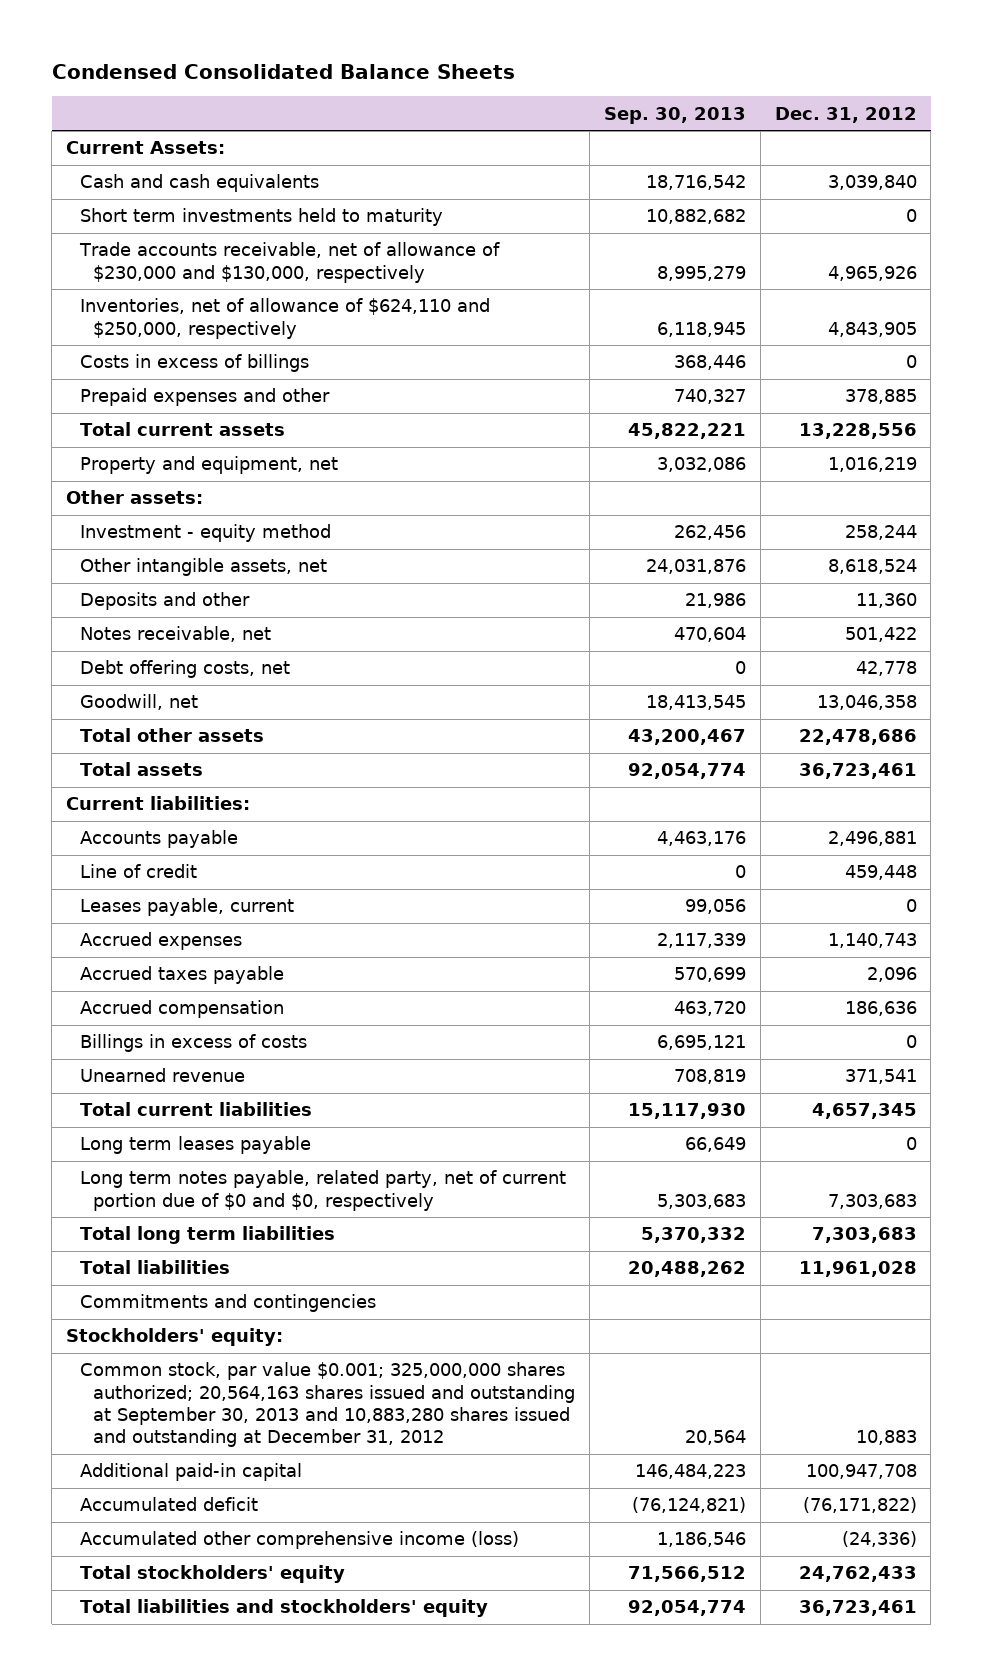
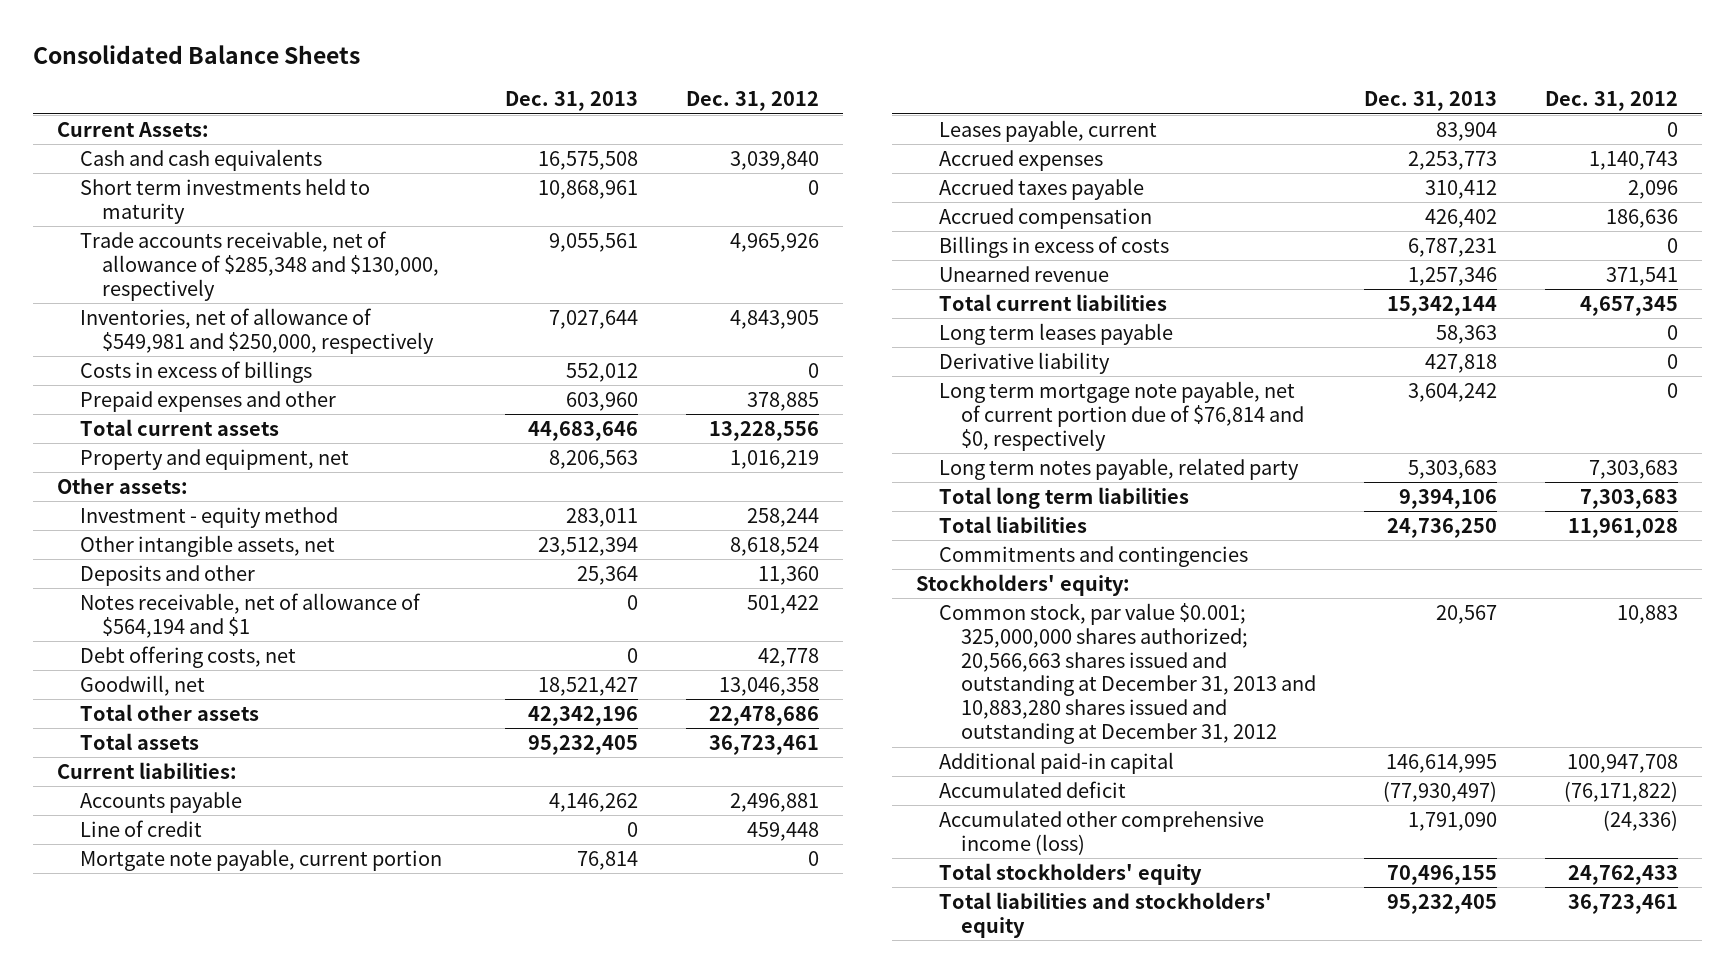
[51,63,515,79] Condensed Consolidated Balance Sheets -> [33,45,361,65] Consolidated Balance Sheets
[603,106,746,124] Sep. 30, 2013 -> none
none -> [504,91,638,112] Dec. 31, 2013
[78,242,500,283] Trade accounts receivable, net of allowance of $230,000 and $130,000, respectively -> [79,230,439,301] Trade accounts receivable, net of allowance of $285,348 and $130,000, respectively
[79,298,490,339] Inventories, net of allowance of $624,110 and $250,000, respectively -> [79,307,434,354] Inventories, net of allowance of $549,981 and $250,000, respectively
[79,626,271,643] Notes receivable, net -> [79,592,421,638] Notes receivable, net of allowance of $564,194 and $1
none -> [79,848,442,871] Mortgate note payable, current portion
none -> [938,351,1110,374] Derivative liability
none -> [938,380,1304,451] Long term mortgage note payable, net of current portion due of $76,814 and $0, respectively
[79,1170,566,1211] Long term notes payable, related party, net of current portion due of $0 and $0, respectively -> [938,457,1299,480] Long term notes payable, related party
[79,1362,576,1448] Common stock, par value $0.001; 325,000,000 shares authorized; 20,564,163 shares issued and outstanding at September 30, 2013 and 10,883,280 shares issued and outstanding at December 31, 2012 -> [938,602,1316,745] Common stock, par value $0.001; 325,000,000 shares authorized; 20,566,663 shares issued and outstanding at December 31, 2013 and 10,883,280 shares issued and outstanding at December 31, 2012

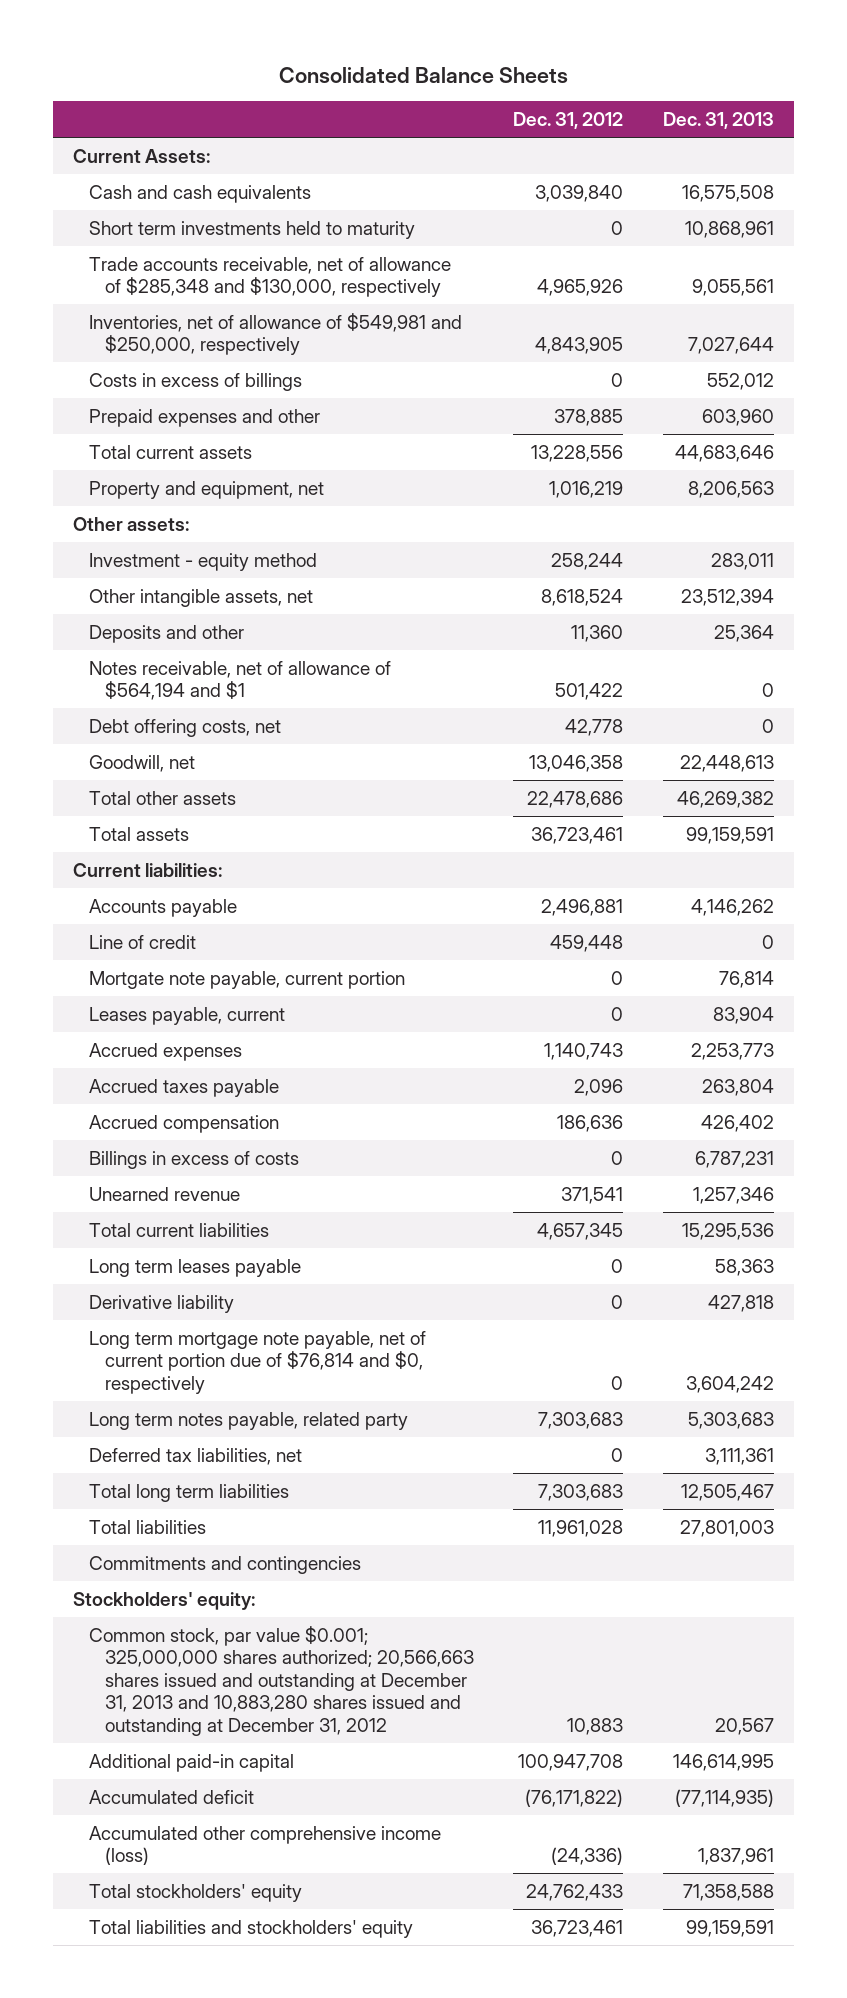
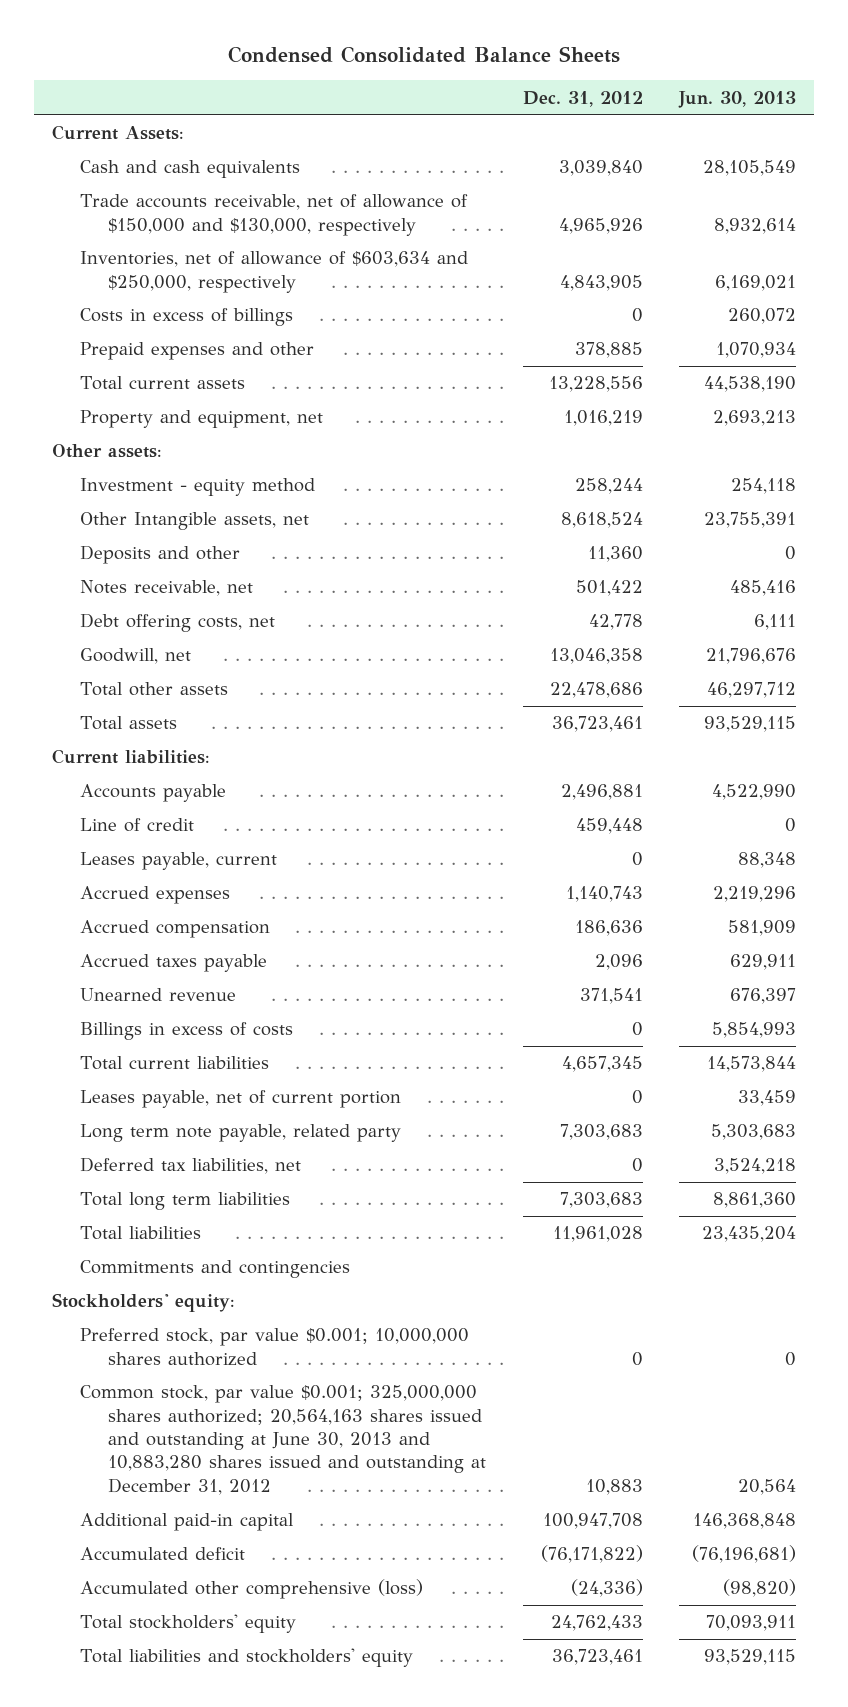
[278,66,568,83] Consolidated Balance Sheets -> [227,46,620,64] Condensed Consolidated Balance Sheets
[662,112,774,130] Dec. 31, 2013 -> none
none -> [678,90,797,108] Jun. 30, 2013
[88,220,415,239] Short term investments held to maturity -> none
[88,256,451,298] Trade accounts receivable, net of allowance of $285,348 and $130,000, respectively -> [79,194,468,236] Trade accounts receivable, net of allowance of $150,000 and $130,000, respectively
[88,312,462,356] Inventories, net of allowance of $549,981 and $250,000, respectively -> [79,251,468,293] Inventories, net of allowance of $603,634 and $250,000, respectively
[88,588,313,607] Other intangible assets, net -> [79,512,309,531] Other Intangible assets, net
[88,660,391,701] Notes receivable, net of allowance of $564,194 and $1 -> [79,580,253,597] Notes receivable, net
[88,970,405,989] Mortgate note payable, current portion -> none
[88,1078,279,1097] Accrued taxes payable -> [79,954,267,973] Accrued taxes payable
[88,1150,299,1169] Billings in excess of costs -> [79,1022,293,1041] Billings in excess of costs
[88,1294,234,1313] Derivative liability -> none
[88,1330,426,1394] Long term mortgage note payable, net of current portion due of $76,814 and $0, respectively -> none
[88,1258,301,1277] Long term leases payable -> [79,1090,401,1109] Leases payable, net of current portion
[88,1411,408,1430] Long term notes payable, related party -> [79,1124,401,1143] Long term note payable, related party
none -> [79,1328,469,1366] Preferred stock, par value $0.001; 10,000,000 shares authorized
[88,1625,474,1736] Common stock, par value $0.001; 325,000,000 shares authorized; 20,566,663 shares issued and outstanding at December 31, 2013 and 10,883,280 shares issued and outstanding at December 31, 2012 -> [79,1385,487,1495] Common stock, par value $0.001; 325,000,000 shares authorized; 20,564,163 shares issued and outstanding at June 30, 2013 and 10,883,280 shares issued and outstanding at December 31, 2012
[88,1825,441,1866] Accumulated other comprehensive income (loss) -> [79,1579,423,1600] Accumulated other comprehensive (loss)

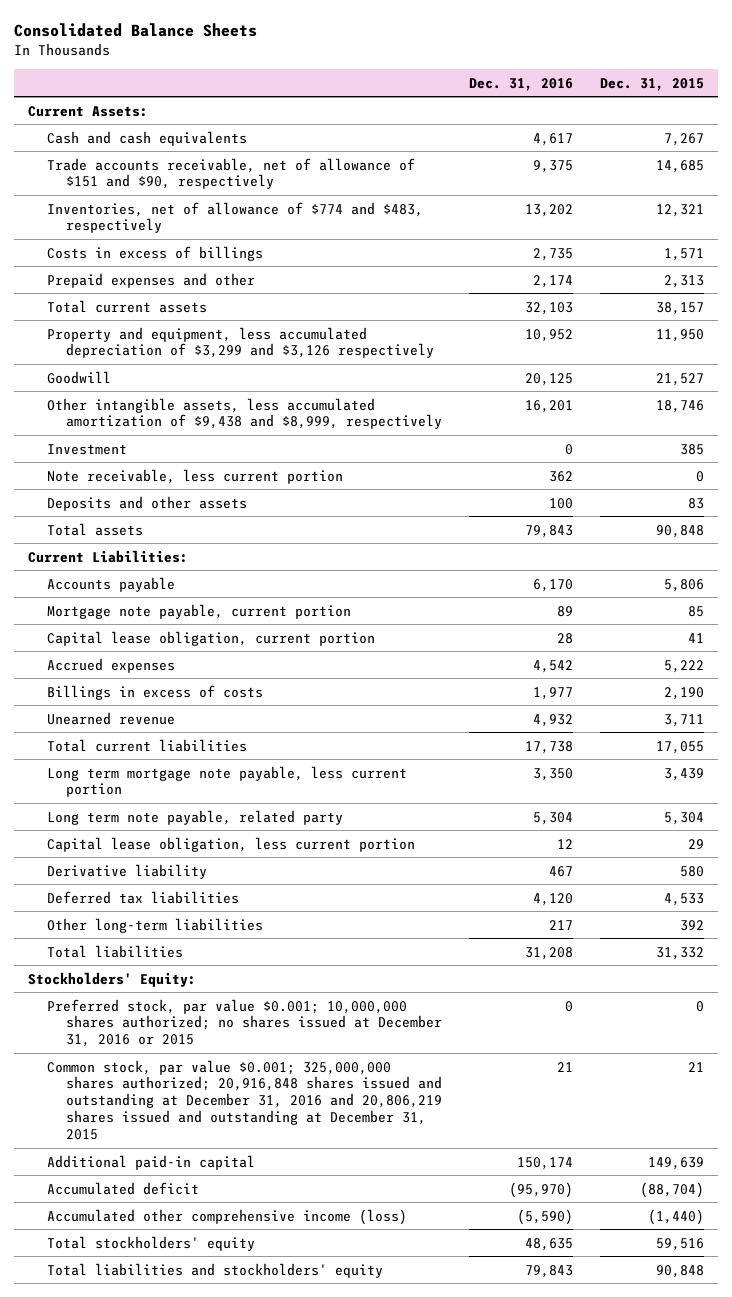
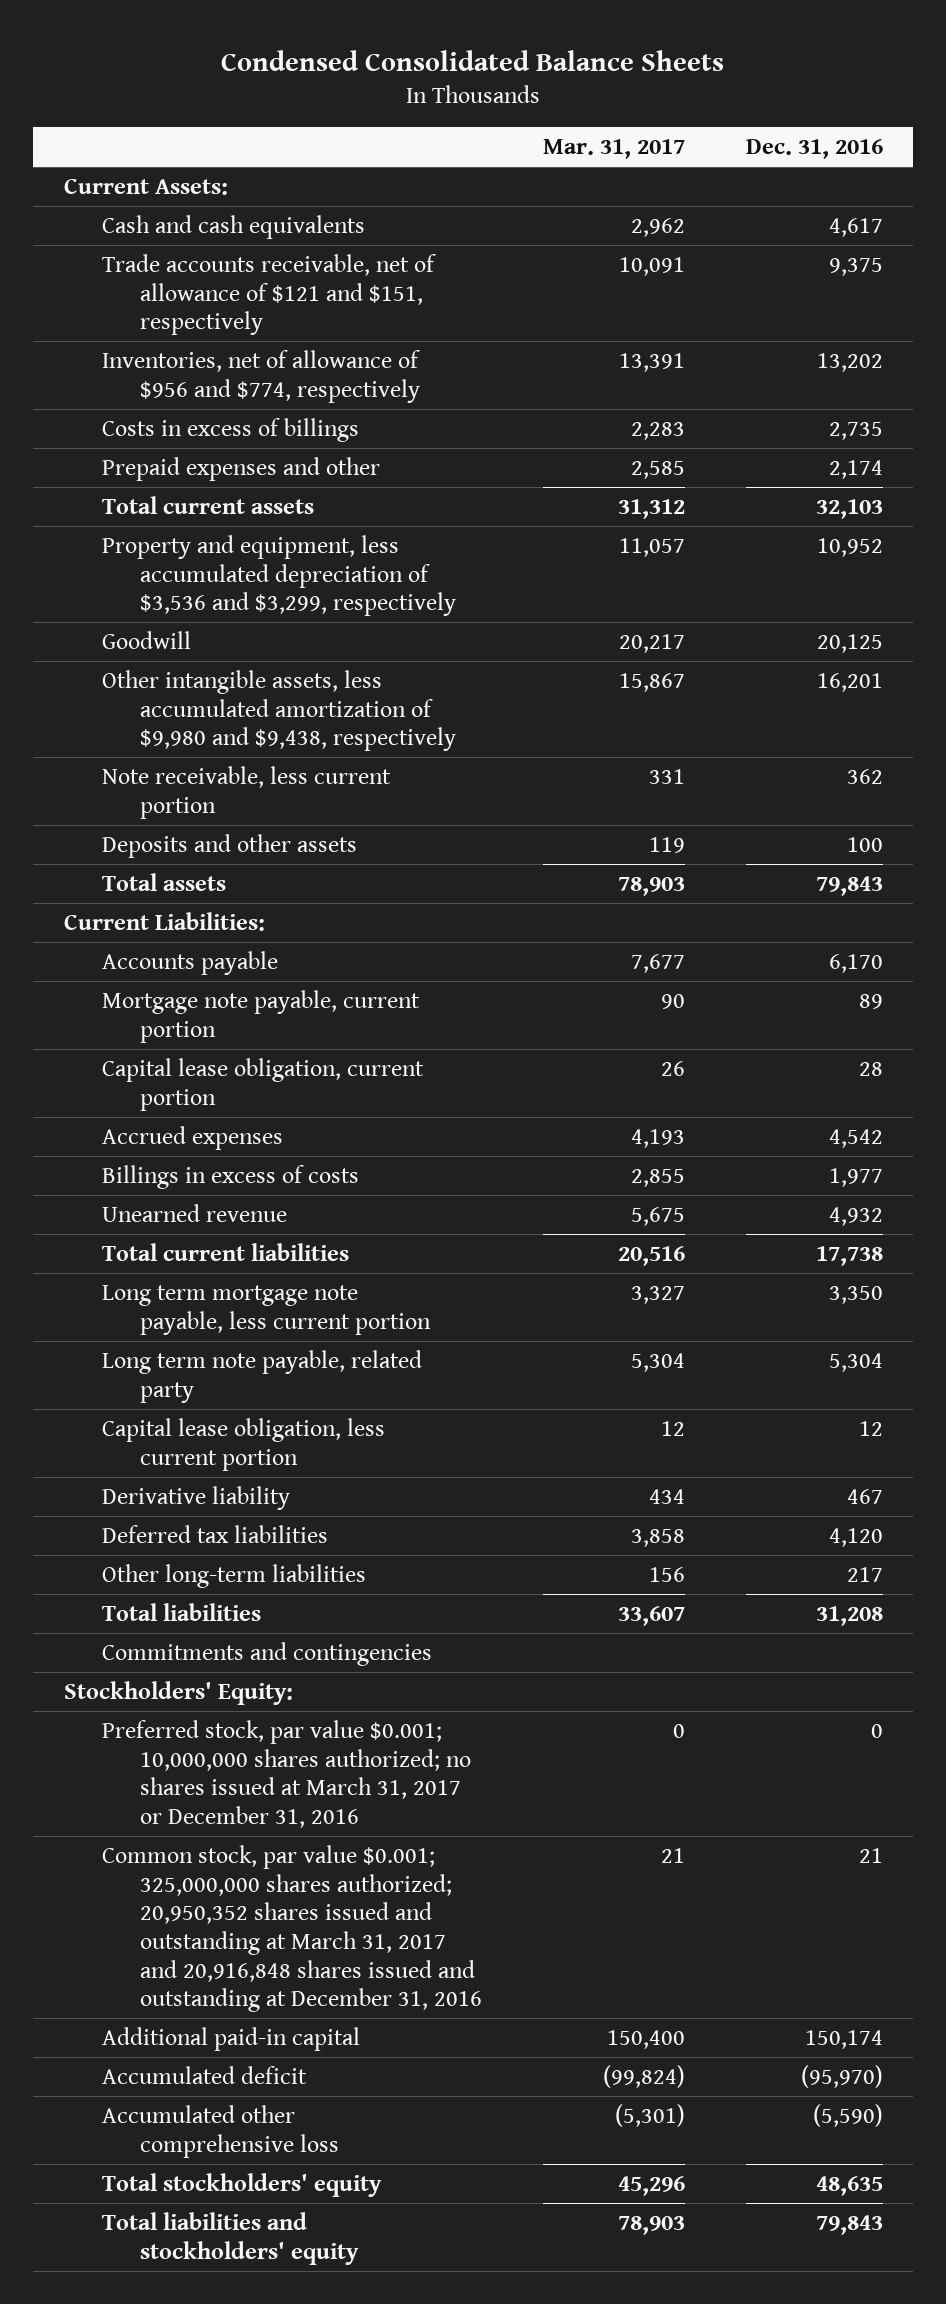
[14,22,258,37] Consolidated Balance Sheets -> [221,49,725,71] Condensed Consolidated Balance Sheets
[600,77,705,91] Dec. 31, 2015 -> none
none -> [543,138,686,159] Mar. 31, 2017
[46,157,415,190] Trade accounts receivable, net of allowance of $151 and $90, respectively -> [102,254,437,336] Trade accounts receivable, net of allowance of $121 and $151, respectively
[46,201,423,234] Inventories, net of allowance of $774 and $483, respectively -> [102,350,421,403] Inventories, net of allowance of $956 and $774, respectively
[46,326,434,359] Property and equipment, less accumulated depreciation of $3,299 and $3,126 respectively -> [102,535,457,617] Property and equipment, less accumulated depreciation of $3,536 and $3,299, respectively
[46,443,127,455] Investment -> none
[46,397,442,430] Other intangible assets, less accumulated amortization of $9,438 and $8,999, respectively -> [102,670,457,752] Other intangible assets, less accumulated amortization of $9,980 and $9,438, respectively
none -> [102,1642,433,1667] Commitments and contingencies
[46,998,442,1048] Preferred stock, par value $0.001; 10,000,000 shares authorized; no shares issued at December 31, 2016 or 2015 -> [102,1720,472,1828] Preferred stock, par value $0.001; 10,000,000 shares authorized; no shares issued at March 31, 2017 or December 31, 2016
[46,1059,442,1140] Common stock, par value $0.001; 325,000,000 shares authorized; 20,916,848 shares issued and outstanding at December 31, 2016 and 20,806,219 shares issued and outstanding at December 31, 2015 -> [102,1845,483,2013] Common stock, par value $0.001; 325,000,000 shares authorized; 20,950,352 shares issued and outstanding at March 31, 2017 and 20,916,848 shares issued and outstanding at December 31, 2016
[46,1208,407,1225] Accumulated other comprehensive income (loss) -> [102,2105,340,2158] Accumulated other comprehensive loss

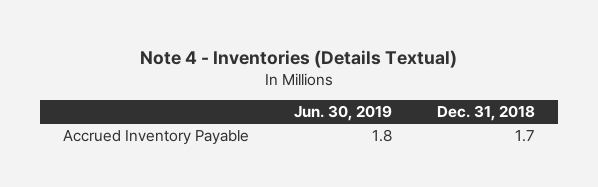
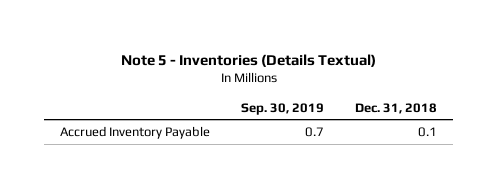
[139,49,457,68] Note 4 - Inventories (Details Textual) -> [120,53,376,67] Note 5 - Inventories (Details Textual)
[293,105,392,122] Jun. 30, 2019 -> none
none -> [241,102,325,115] Sep. 30, 2019
[515,129,536,142] 1.7 -> [418,127,438,138] 0.1

